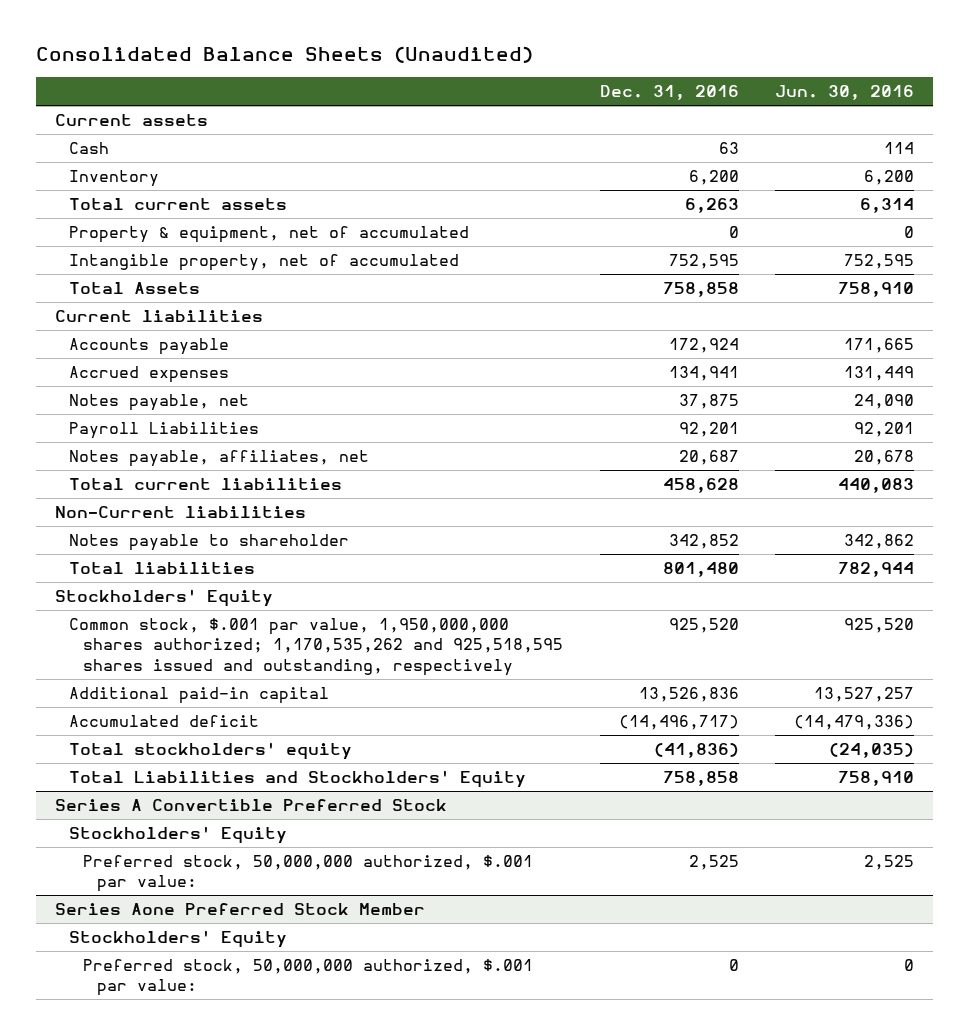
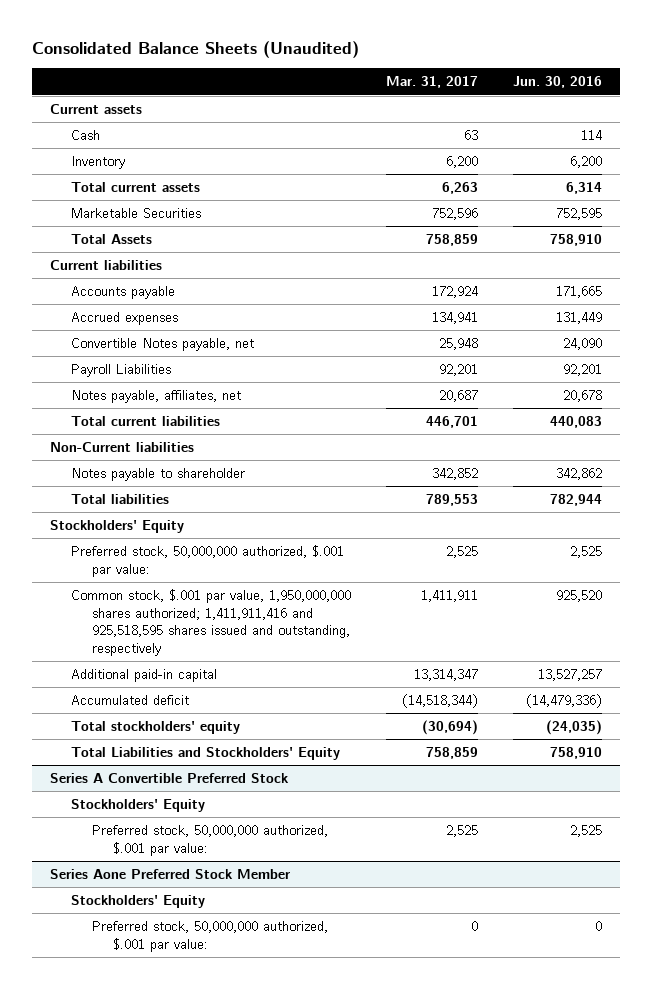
[599,85,739,101] Dec. 31, 2016 -> none
none -> [386,76,479,89] Mar. 31, 2017
[68,226,469,244] Property & equipment, net of accumulated -> none
[68,254,459,272] Intangible property, net of accumulated -> [71,208,202,219] Marketable Securities
[68,394,249,412] Notes payable, net -> [71,338,255,352] Convertible Notes payable, net
none -> [71,545,345,577] Preferred stock, 50,000,000 authorized, $.001 par value:
[68,618,563,676] Common stock, $.001 par value, 1,950,000,000 shares authorized; 1,170,535,262 and 925,518,595 shares issued and outstanding, respectively -> [71,589,352,656] Common stock, $.001 par value, 1,950,000,000 shares authorized; 1,411,911,416 and 925,518,595 shares issued and outstanding, respectively

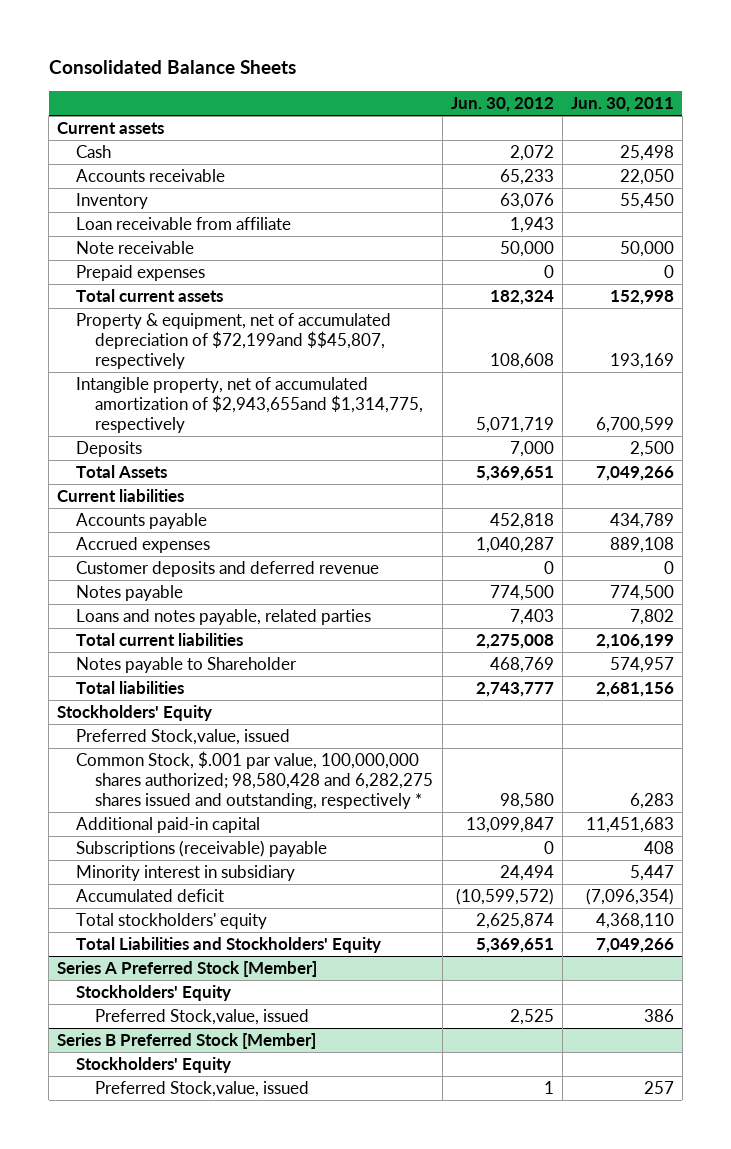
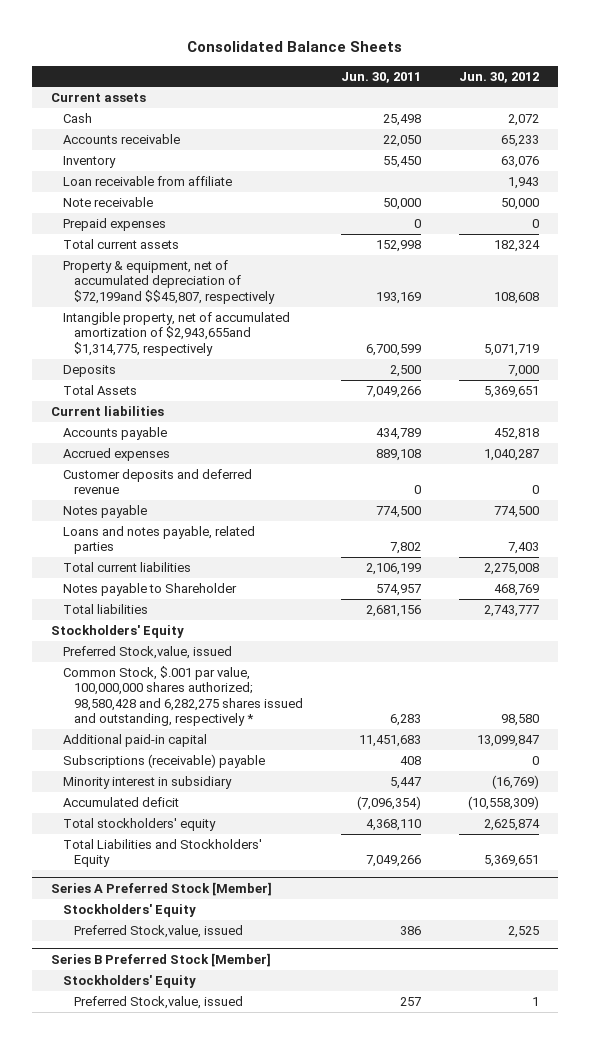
[499,865,554,882] 24,494 -> [491,775,539,790] (16,769)
[455,888,554,906] (10,599,572) -> [467,796,539,811] (10,558,309)

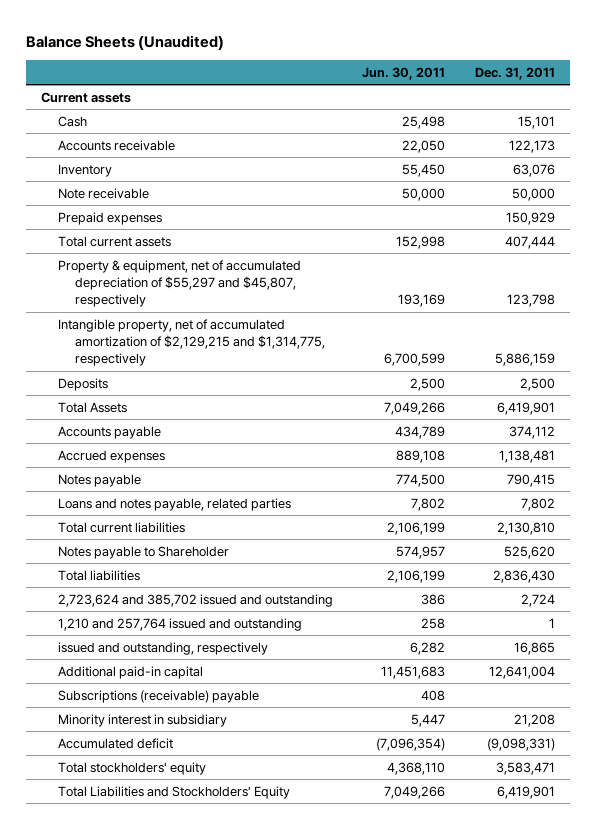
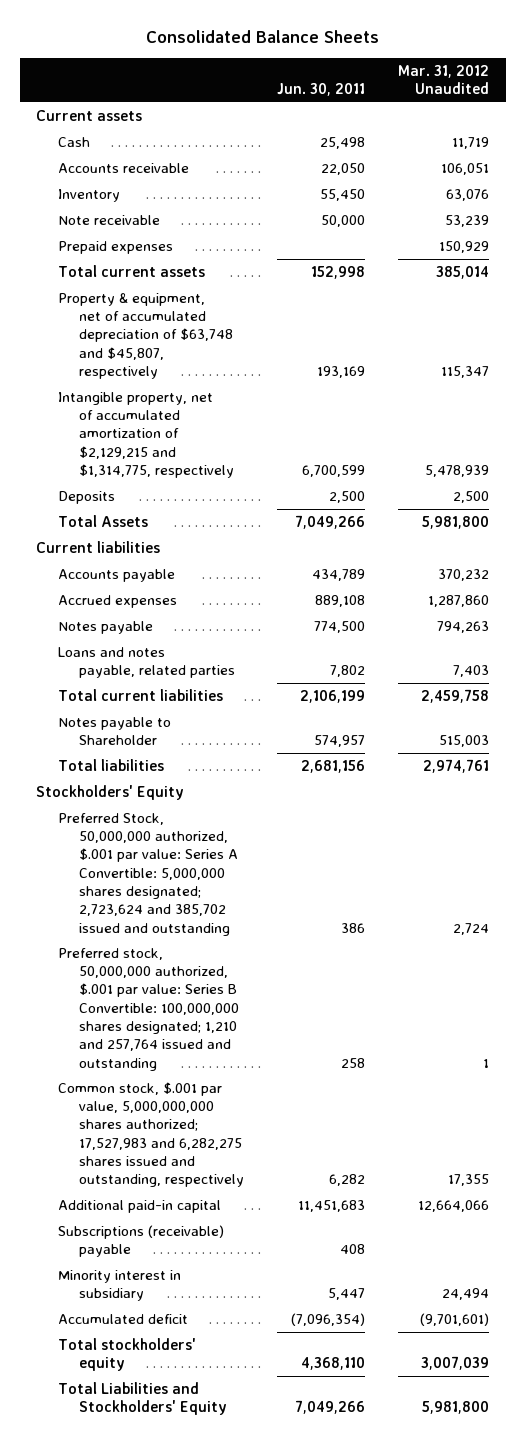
[26,34,225,50] Balance Sheets (Unaudited) -> [145,29,379,43] Consolidated Balance Sheets
[474,66,555,80] Dec. 31, 2011 -> none
none -> [398,64,490,95] Mar. 31, 2012 Unaudited
[57,259,301,308] Property & equipment, net of accumulated depreciation of $55,297 and $45,807, respectively -> [57,292,234,379] Property & equipment, net of accumulated depreciation of $63,748 and $45,807, respectively
none -> [36,540,161,553] Current liabilities
[387,569,446,583] 2,106,199 -> [301,759,366,773] 2,681,156
none -> [36,784,185,800] Stockholders' Equity
[57,593,333,607] 2,723,624 and 385,702 issued and outstanding -> [57,812,239,936] Preferred Stock, 50,000,000 authorized, $.001 par value: Series A Convertible: 5,000,000 shares designated; 2,723,624 and 385,702 issued and outstanding
[57,617,302,631] 1,210 and 257,764 issued and outstanding -> [57,947,240,1071] Preferred stock, 50,000,000 authorized, $.001 par value: Series B Convertible: 100,000,000 shares designated; 1,210 and 257,764 issued and outstanding
[57,641,268,655] issued and outstanding, respectively -> [57,1081,245,1188] Common stock, $.001 par value, 5,000,000,000 shares authorized; 17,527,983 and 6,282,275 shares issued and outstanding, respectively

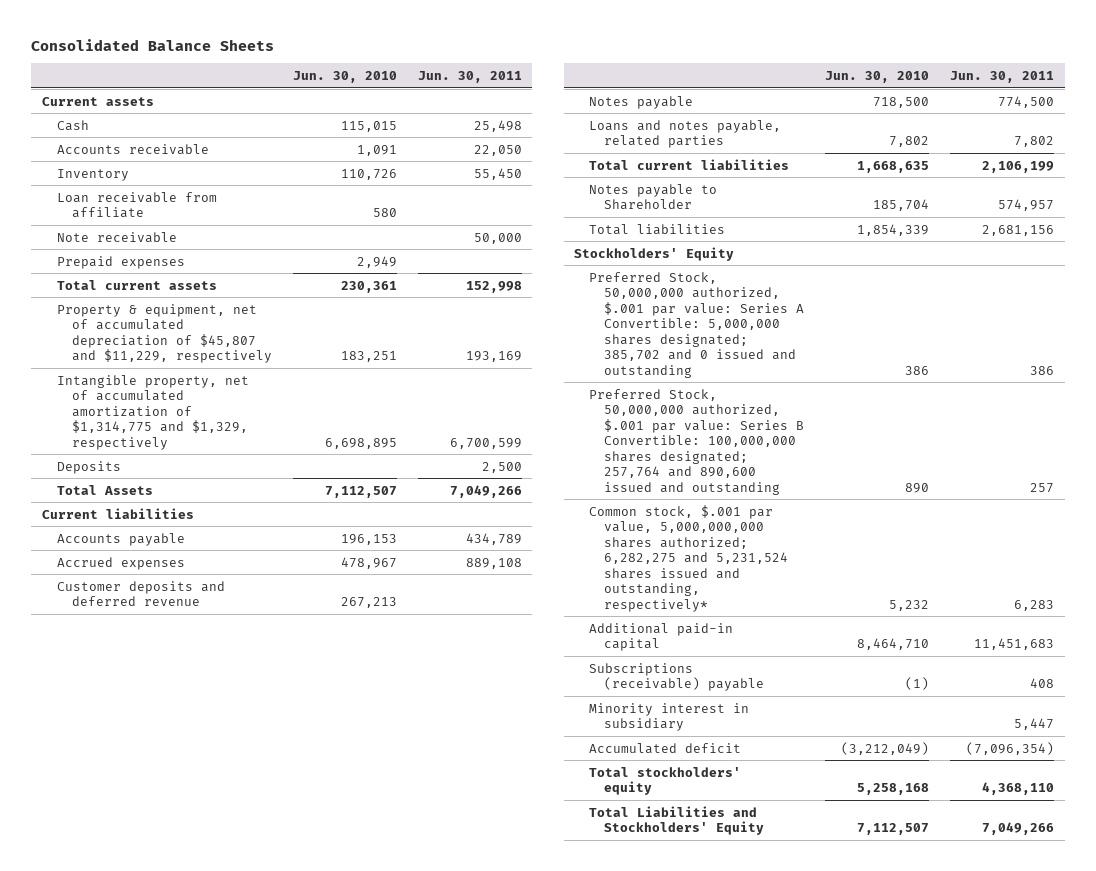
[398,64,490,95] Mar. 31, 2012 Unaudited -> none
none -> [292,71,397,84] Jun. 30, 2010
none -> [56,191,217,219] Loan receivable from affiliate
[57,292,234,379] Property & equipment, net of accumulated depreciation of $63,748 and $45,807, respectively -> [56,303,272,364] Property & equipment, net of accumulated depreciation of $45,807 and $11,229, respectively
[57,391,235,478] Intangible property, net of accumulated amortization of $2,129,215 and $1,314,775, respectively -> [56,374,249,450] Intangible property, net of accumulated amortization of $1,314,775 and $1,329, respectively
none -> [56,580,225,607] Customer deposits and deferred revenue
[57,812,239,936] Preferred Stock, 50,000,000 authorized, $.001 par value: Series A Convertible: 5,000,000 shares designated; 2,723,624 and 385,702 issued and outstanding -> [589,271,805,378] Preferred Stock, 50,000,000 authorized, $.001 par value: Series A Convertible: 5,000,000 shares designated; 385,702 and 0 issued and outstanding
[57,947,240,1071] Preferred stock, 50,000,000 authorized, $.001 par value: Series B Convertible: 100,000,000 shares designated; 1,210 and 257,764 issued and outstanding -> [589,388,805,495] Preferred Stock, 50,000,000 authorized, $.001 par value: Series B Convertible: 100,000,000 shares designated; 257,764 and 890,600 issued and outstanding
[341,1057,366,1068] 258 -> [1030,482,1055,493] 257
[57,1081,245,1188] Common stock, $.001 par value, 5,000,000,000 shares authorized; 17,527,983 and 6,282,275 shares issued and outstanding, respectively -> [589,504,789,612] Common stock, $.001 par value, 5,000,000,000 shares authorized; 6,282,275 and 5,231,524 shares issued and outstanding, respectively*
[329,1174,366,1187] 6,282 -> [1014,599,1055,611] 6,283

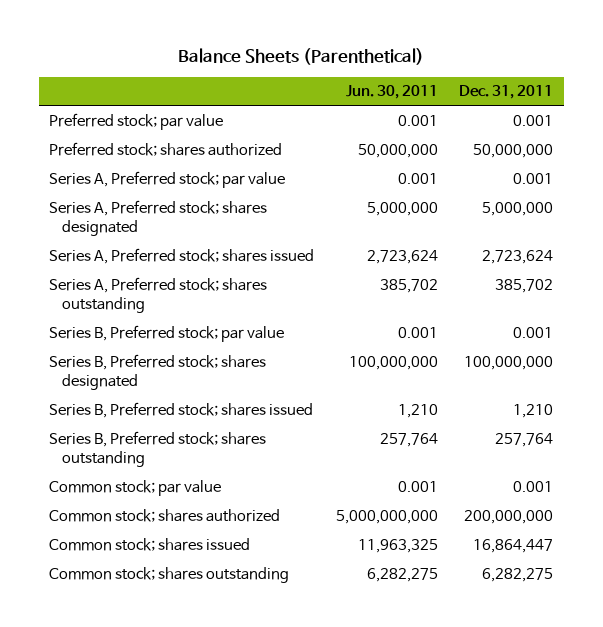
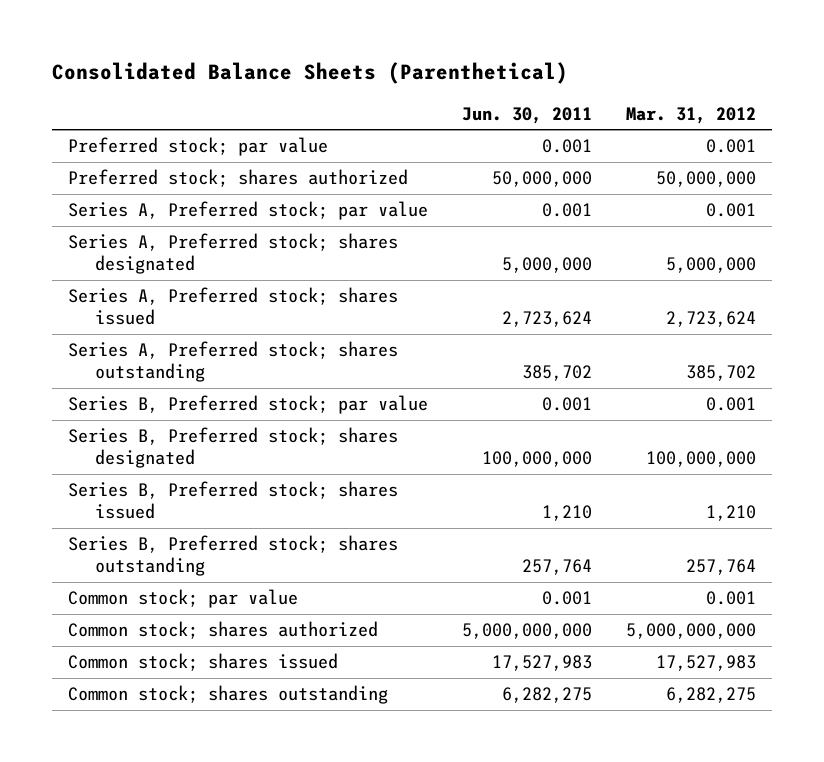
[178,47,425,65] Balance Sheets (Parenthetical) -> [51,62,568,85] Consolidated Balance Sheets (Parenthetical)
[459,85,554,100] Dec. 31, 2011 -> none
none -> [625,106,756,124] Mar. 31, 2012
[357,538,438,553] 11,963,325 -> [491,655,592,672] 17,527,983

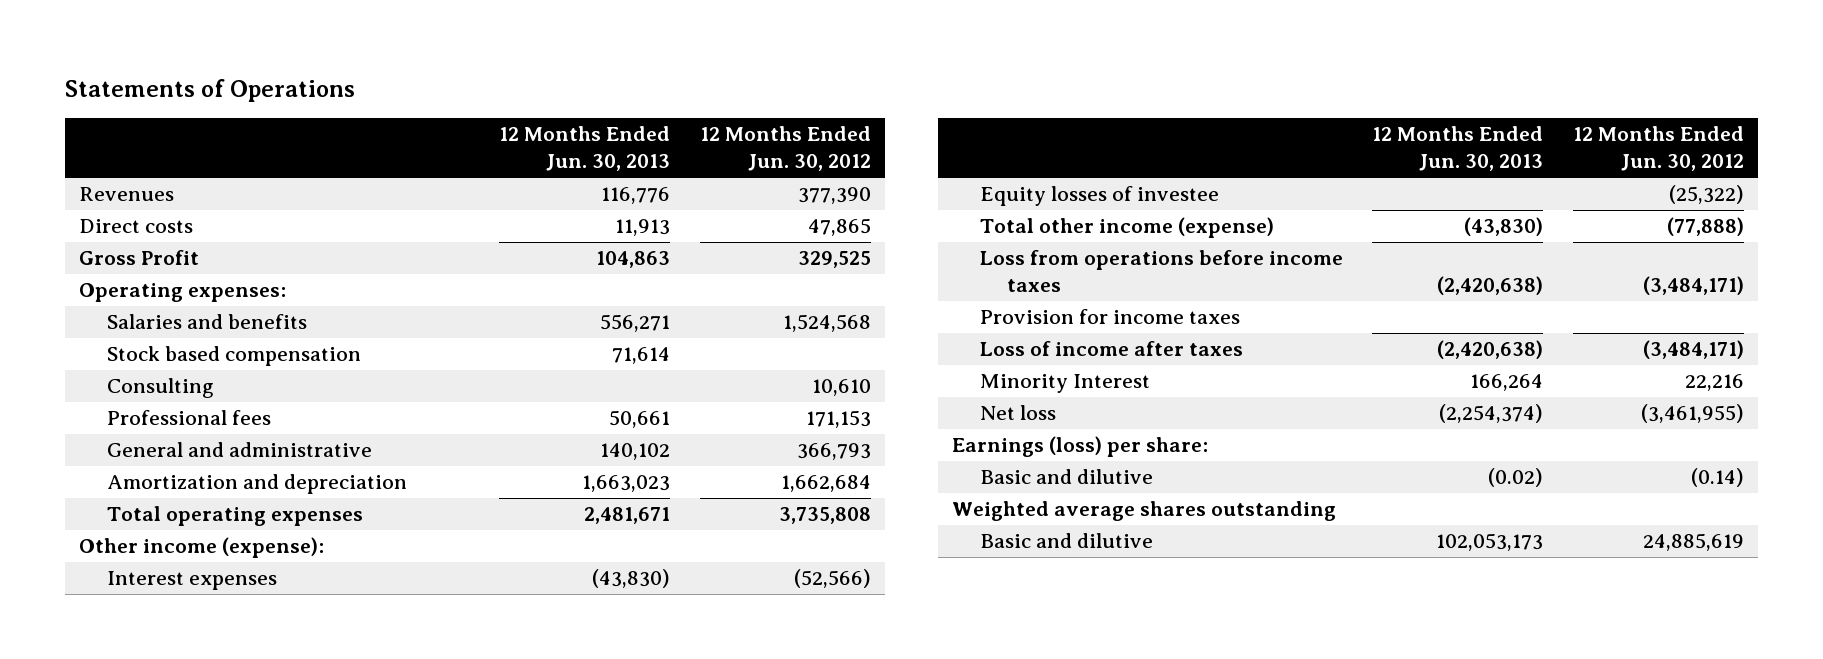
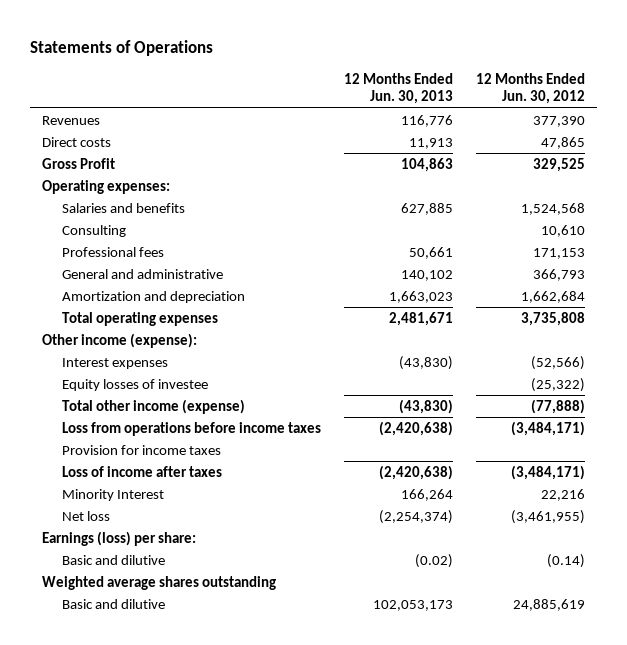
[106,346,361,367] Stock based compensation -> none
[600,314,671,333] 556,271 -> [401,202,454,215] 627,885

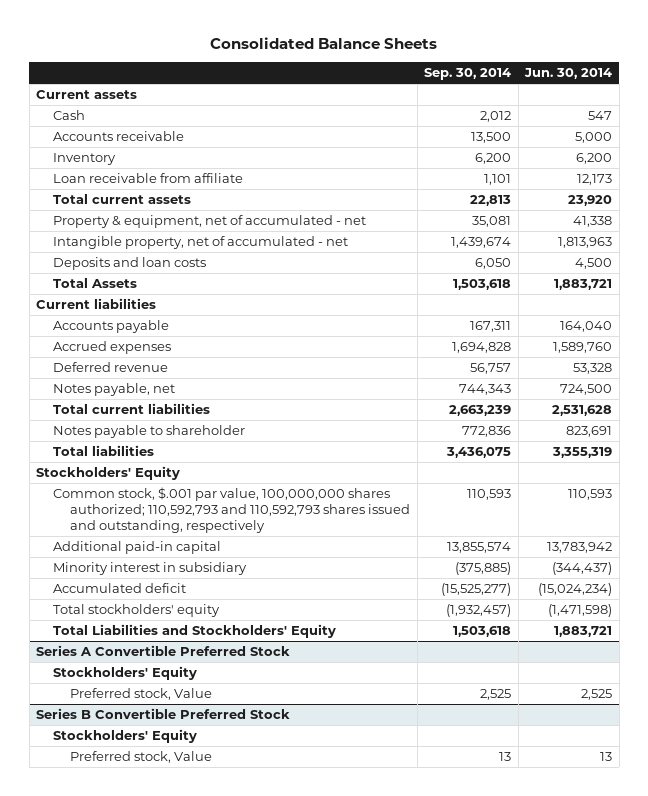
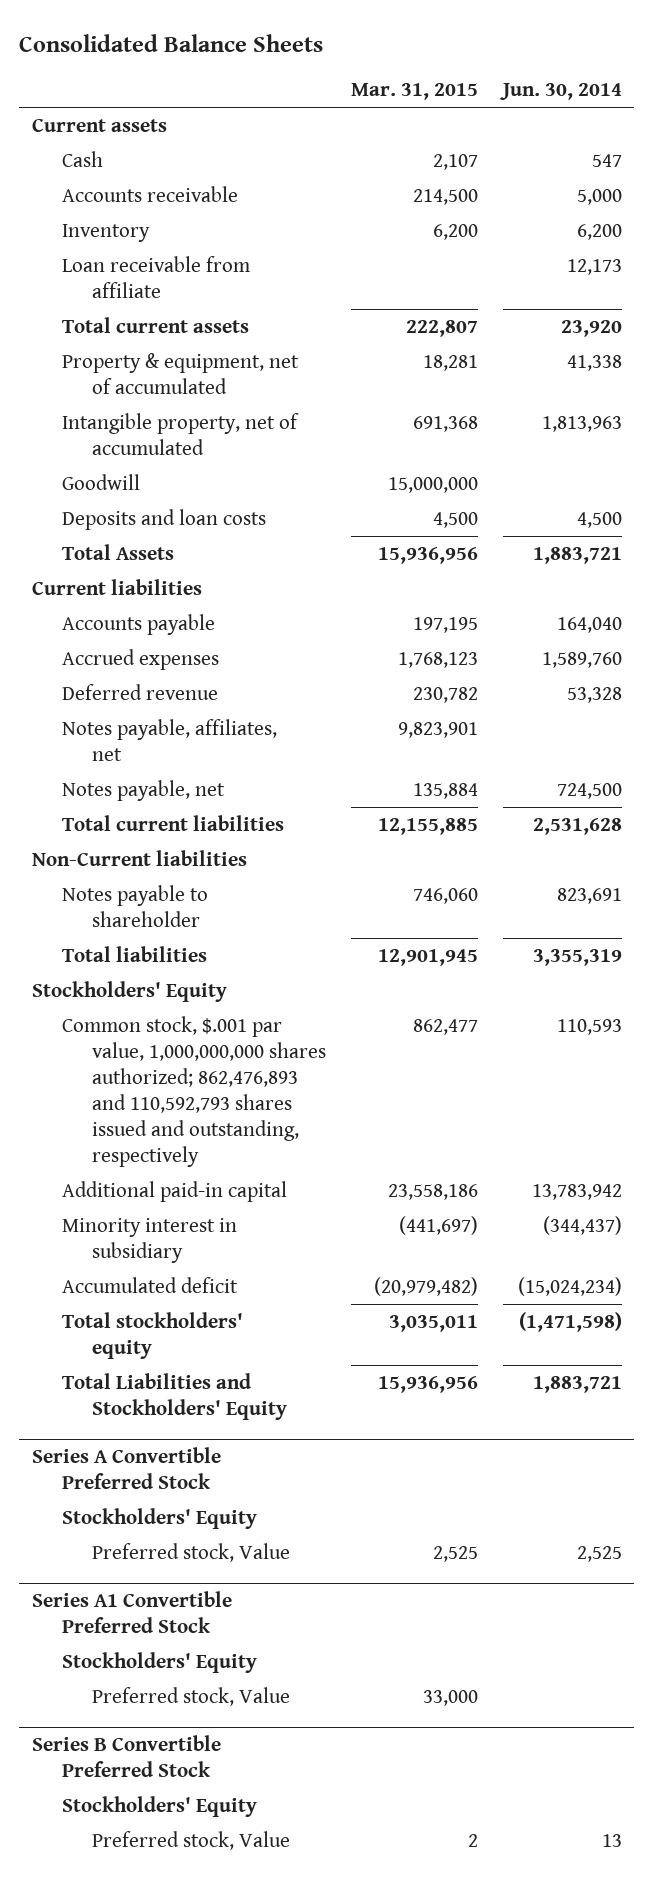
[424,68,512,81] Sep. 30, 2014 -> none
none -> [350,83,478,101] Mar. 31, 2015
[53,215,367,229] Property & equipment, net of accumulated - net -> [61,352,299,394] Property & equipment, net of accumulated
[53,236,349,250] Intangible property, net of accumulated - net -> [61,412,299,455] Intangible property, net of accumulated
none -> [61,473,140,490] Goodwill
none -> [61,718,277,761] Notes payable, affiliates, net
none -> [31,849,247,866] Non-Current liabilities
[53,487,411,533] Common stock, $.001 par value, 100,000,000 shares authorized; 110,592,793 and 110,592,793 shares issued and outstanding, respectively -> [61,1015,326,1168] Common stock, $.001 par value, 1,000,000,000 shares authorized; 862,476,893 and 110,592,793 shares issued and outstanding, respectively
none -> [31,1590,232,1633] Series A1 Convertible Preferred Stock
none -> [61,1651,257,1673] Stockholders' Equity
none -> [91,1686,290,1706] Preferred stock, Value

